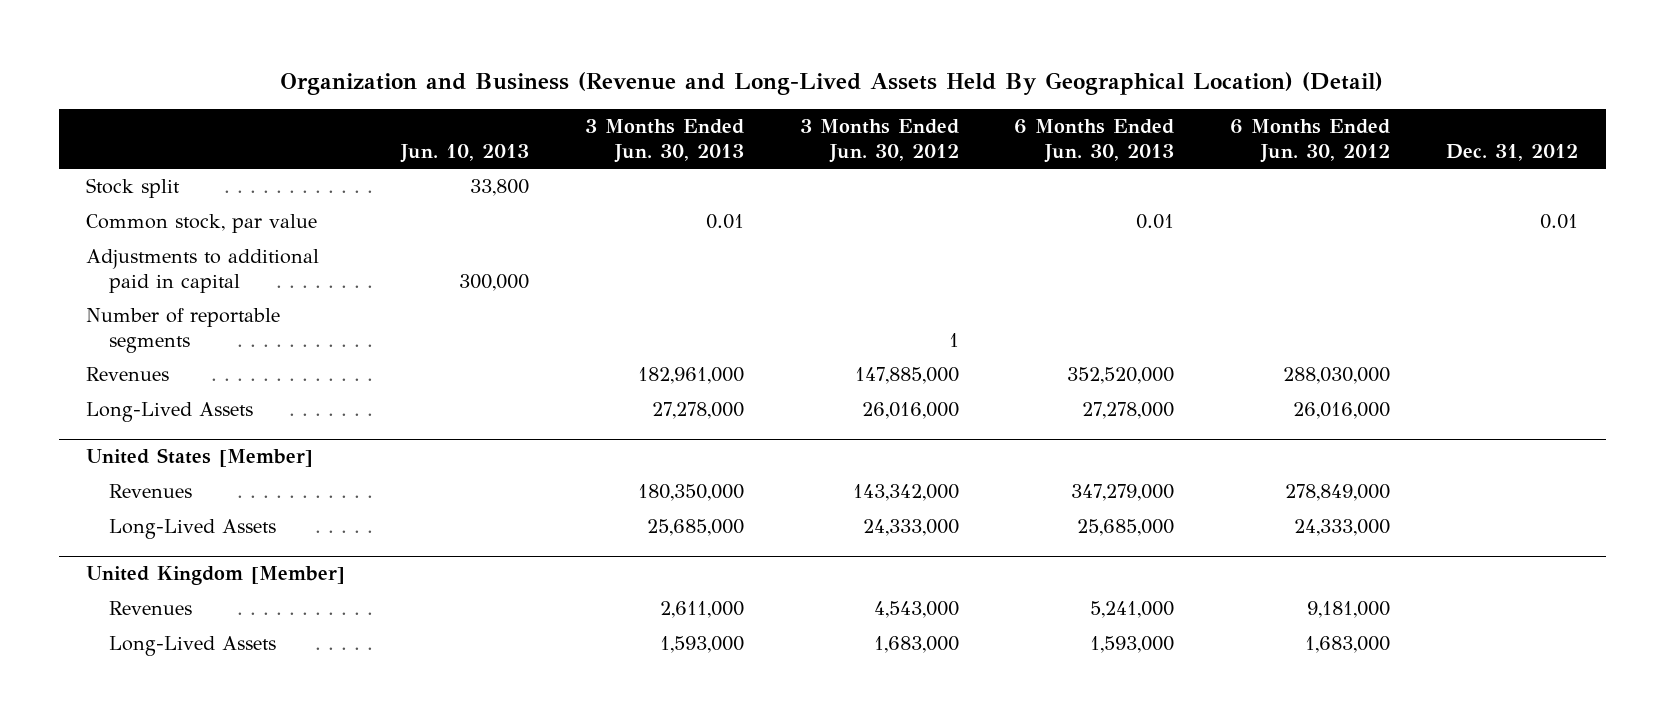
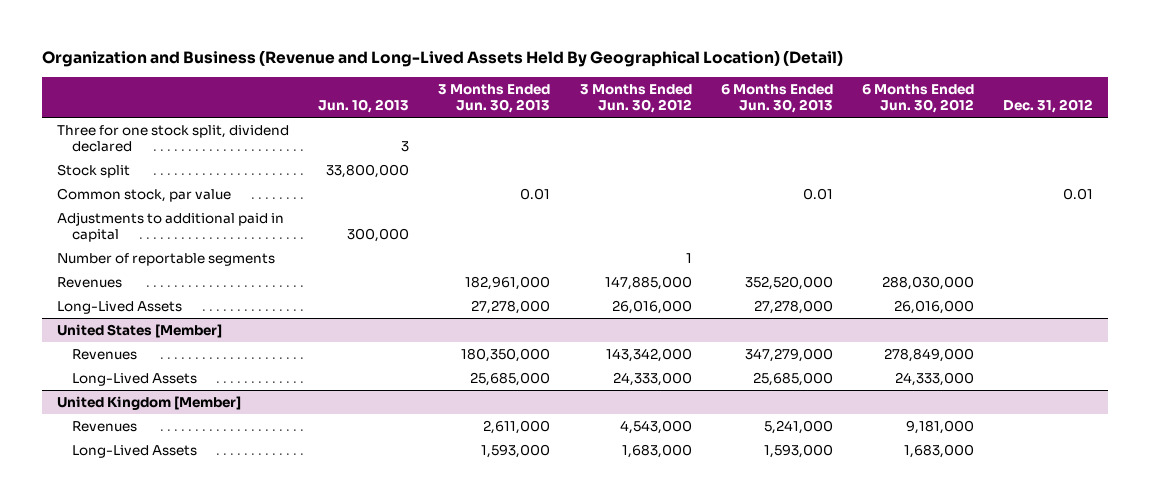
none -> [56,124,289,153] Three for one stock split, dividend declared
[470,179,530,197] 33,800 -> [326,163,410,178] 33,800,000

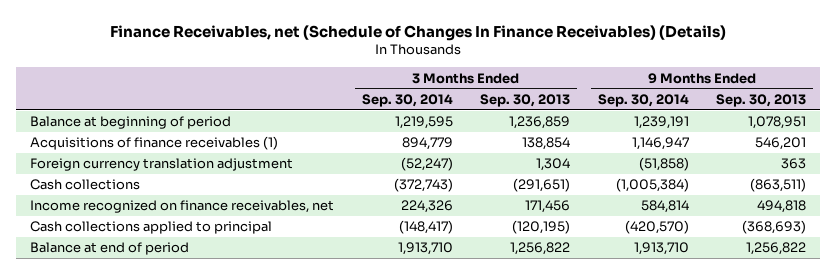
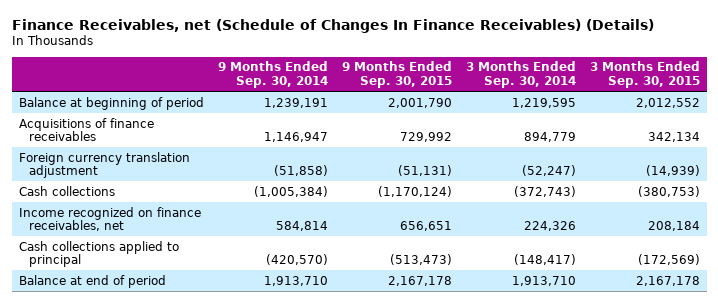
[480,93,571,107] Sep. 30, 2013 -> none
[716,93,807,107] Sep. 30, 2013 -> none
none -> [341,61,452,89] 9 Months Ended Sep. 30, 2015
none -> [589,61,700,89] 3 Months Ended Sep. 30, 2015
[30,136,279,151] Acquisitions of finance receivables (1) -> [18,117,154,142] Acquisitions of finance receivables

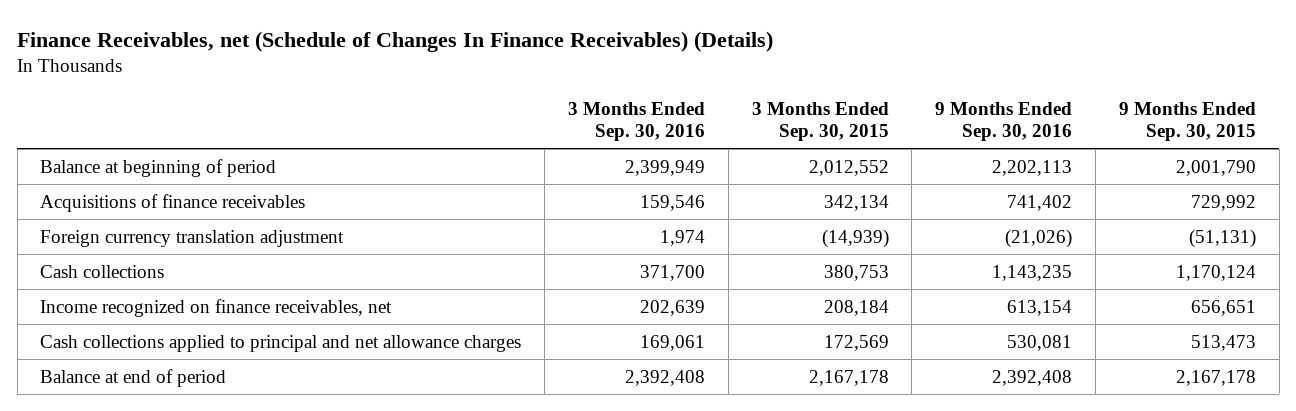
[217,61,328,89] 9 Months Ended Sep. 30, 2014 -> none
[465,61,576,89] 3 Months Ended Sep. 30, 2014 -> none
none -> [568,101,706,142] 3 Months Ended Sep. 30, 2016
none -> [935,101,1073,142] 9 Months Ended Sep. 30, 2016
[377,185,452,197] (1,170,124) -> [1175,264,1256,281] 1,170,124
[637,185,700,197] (380,753) -> [823,264,889,281] 380,753
[18,240,179,268] Cash collections applied to principal -> [40,334,522,352] Cash collections applied to principal and net allowance charges
[389,254,452,266] (513,473) -> [1190,334,1256,351] 513,473
[637,254,700,266] (172,569) -> [823,334,889,351] 172,569

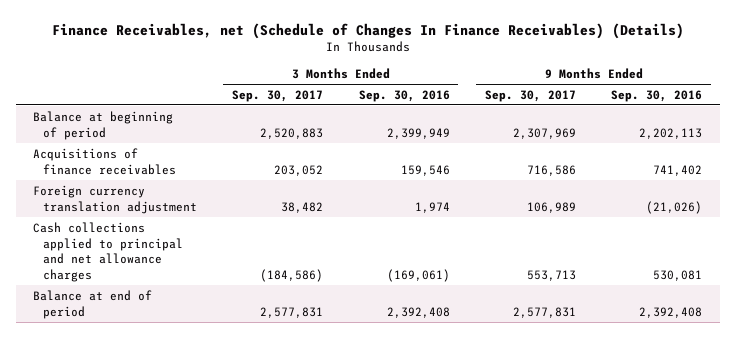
[751,101,889,142] 3 Months Ended Sep. 30, 2015 -> none
[1118,101,1256,142] 9 Months Ended Sep. 30, 2015 -> none
none -> [232,89,324,102] Sep. 30, 2017
none -> [484,89,576,102] Sep. 30, 2017
[40,264,165,278] Cash collections -> none
[40,298,393,317] Income recognized on finance receivables, net -> none
[640,334,706,351] 169,061 -> [386,269,450,283] (169,061)

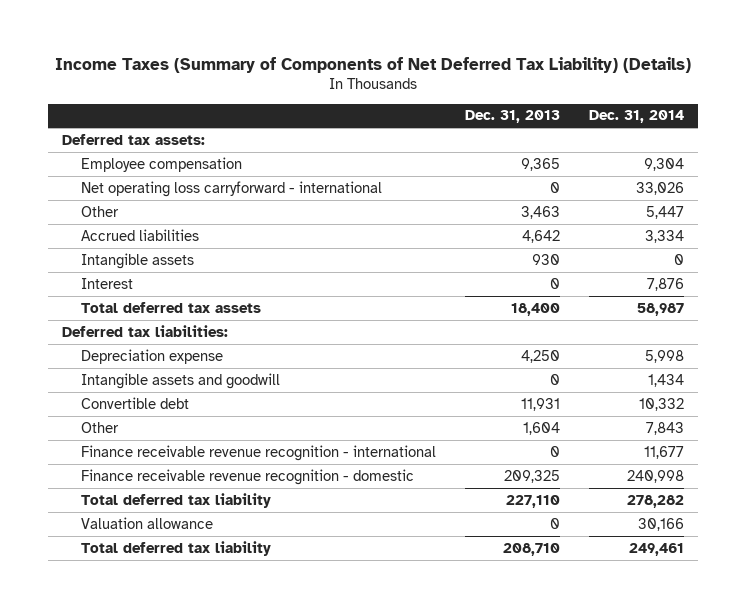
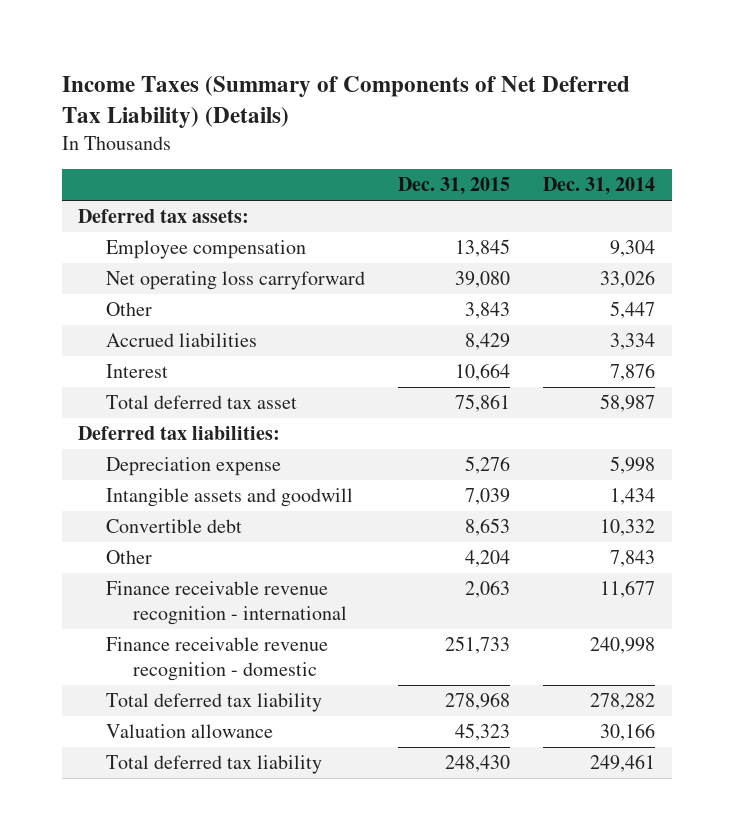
[464,110,560,124] Dec. 31, 2013 -> none
none -> [398,177,511,196] Dec. 31, 2015
[80,180,382,197] Net operating loss carryforward - international -> [105,270,365,290] Net operating loss carryforward
[80,252,194,269] Intangible assets -> none
[80,301,261,313] Total deferred tax assets -> [105,394,297,409] Total deferred tax asset

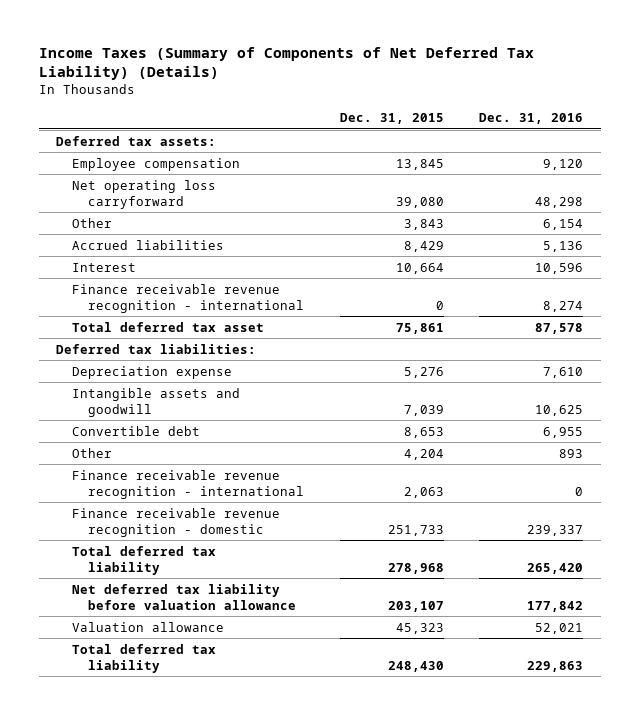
[543,177,656,196] Dec. 31, 2014 -> none
none -> [479,113,584,125] Dec. 31, 2016
none -> [72,283,305,313] Finance receivable revenue recognition - international
none -> [72,583,297,610] Net deferred tax liability before valuation allowance

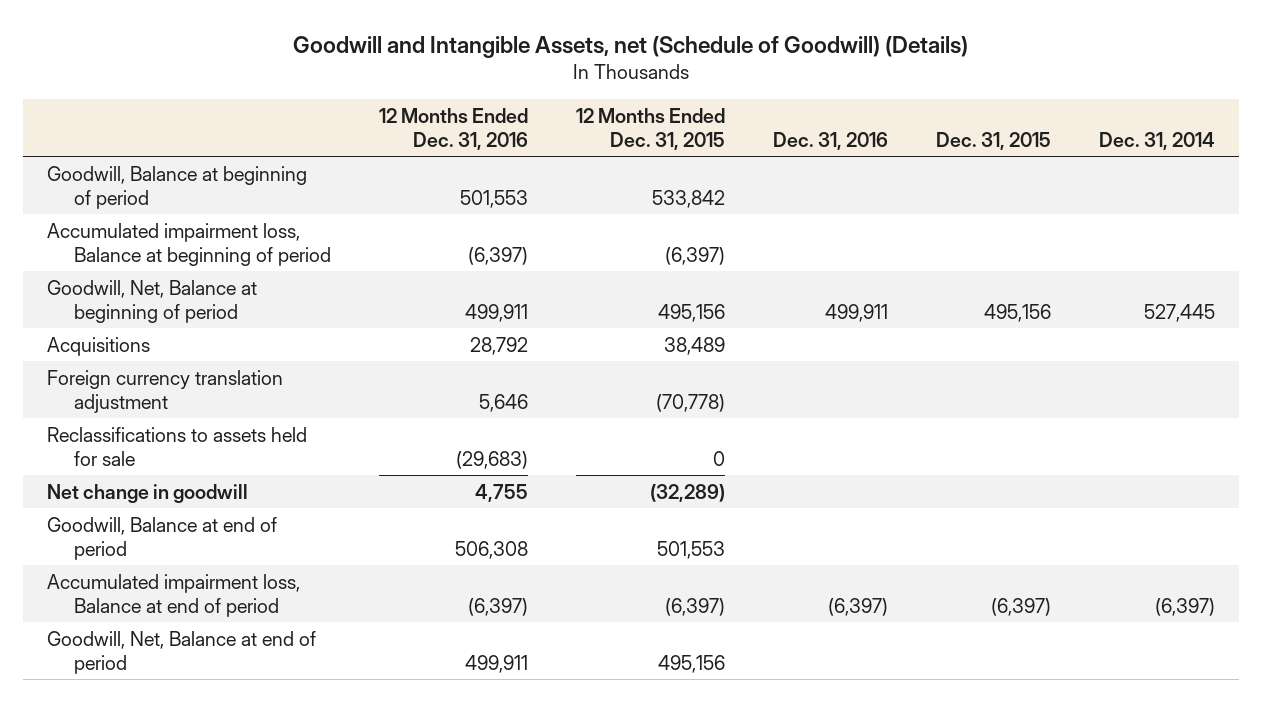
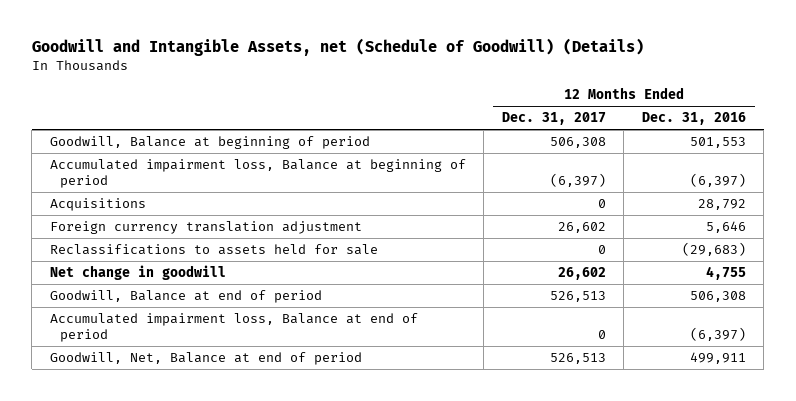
[575,107,725,150] 12 Months Ended Dec. 31, 2015 -> none
[772,131,888,150] Dec. 31, 2016 -> none
[935,131,1051,150] Dec. 31, 2015 -> none
[1098,131,1215,150] Dec. 31, 2014 -> none
none -> [501,112,606,126] Dec. 31, 2017
[46,279,257,323] Goodwill, Net, Balance at beginning of period -> none

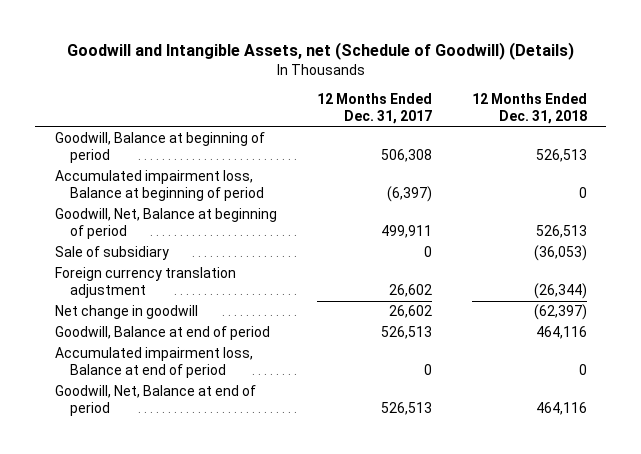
[641,112,746,126] Dec. 31, 2016 -> none
none -> [471,93,587,125] 12 Months Ended Dec. 31, 2018
[49,198,146,212] Acquisitions -> none
none -> [54,208,277,240] Goodwill, Net, Balance at beginning of period
none -> [54,246,169,261] Sale of subsidiary
[49,244,378,256] Reclassifications to assets held for sale -> none

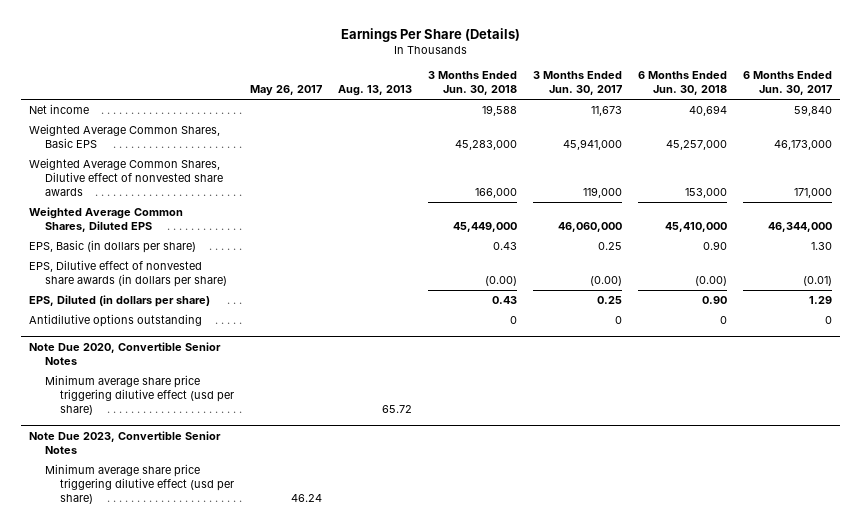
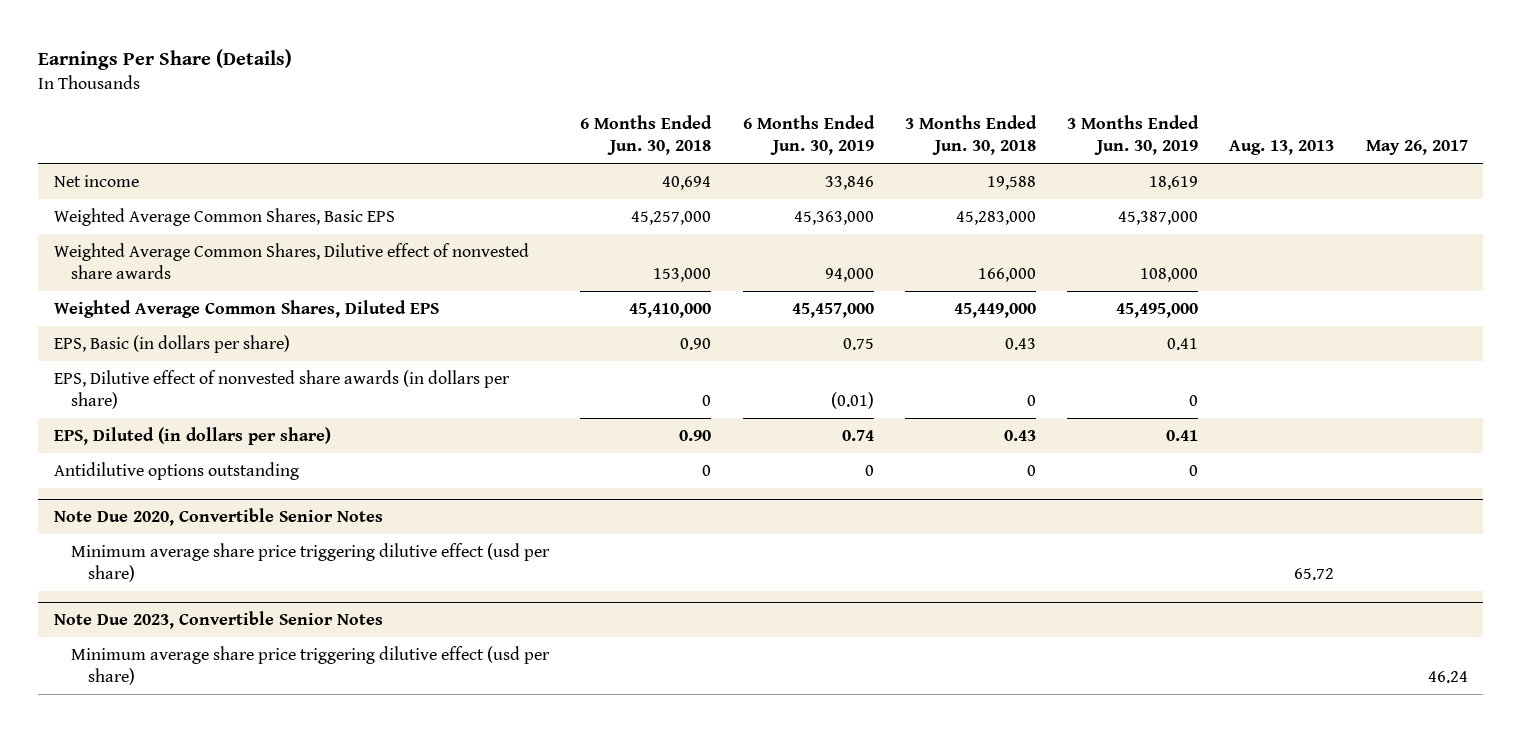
[533,71,623,96] 3 Months Ended Jun. 30, 2017 -> none
[743,71,833,96] 6 Months Ended Jun. 30, 2017 -> none
none -> [742,114,875,156] 6 Months Ended Jun. 30, 2019
none -> [1067,114,1200,156] 3 Months Ended Jun. 30, 2019
[485,276,518,287] (0.00) -> [1026,395,1036,407] 0
[695,276,728,287] (0.00) -> [702,395,712,407] 0

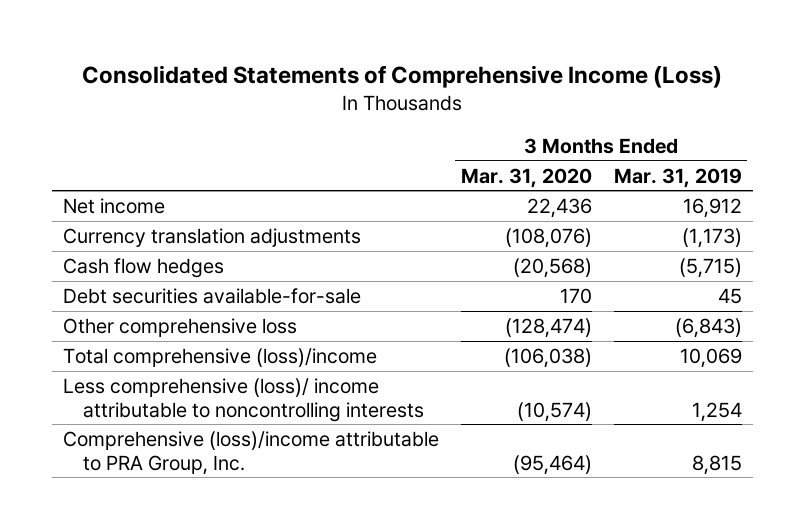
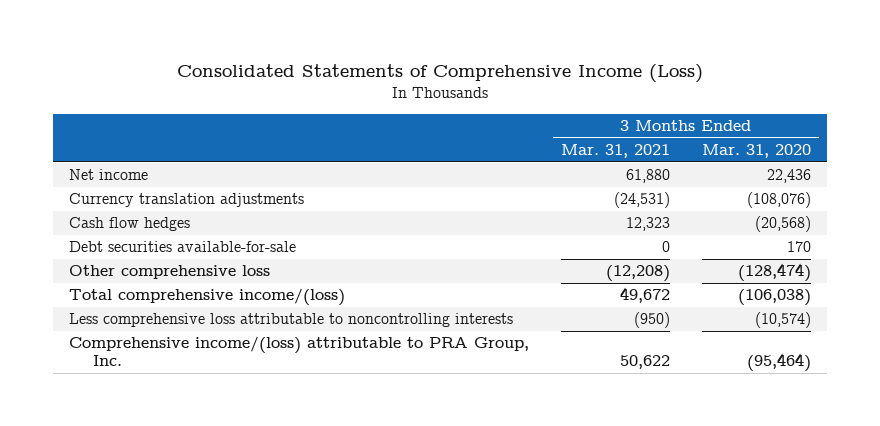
[613,167,742,188] Mar. 31, 2019 -> none
none -> [561,143,671,158] Mar. 31, 2021
[62,348,377,368] Total comprehensive (loss)/income -> [69,288,346,307] Total comprehensive income/(loss)
[62,378,425,422] Less comprehensive (loss)/ income attributable to noncontrolling interests -> [69,313,514,328] Less comprehensive loss attributable to noncontrolling interests
[62,431,439,475] Comprehensive (loss)/income attributable to PRA Group, Inc. -> [69,336,530,367] Comprehensive income/(loss) attributable to PRA Group, Inc.

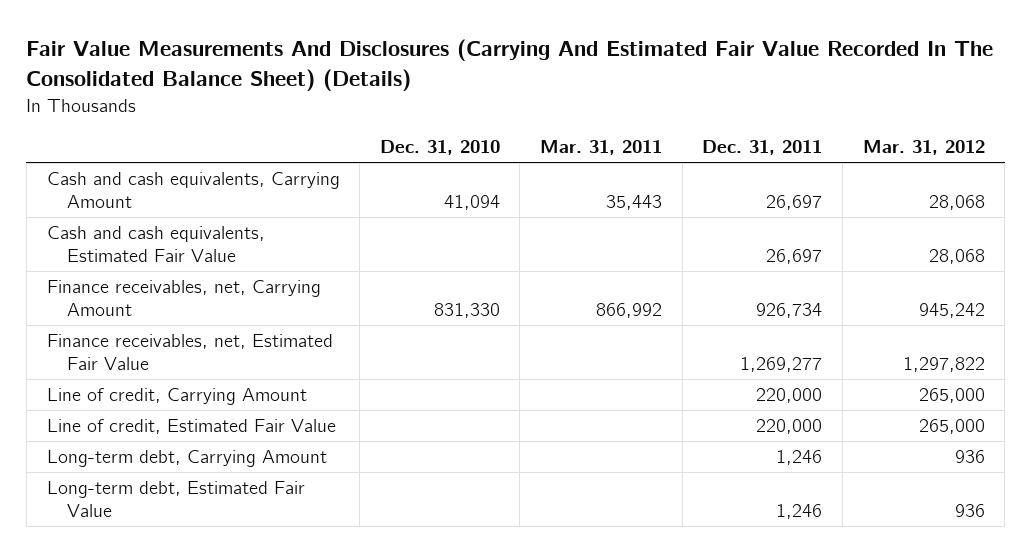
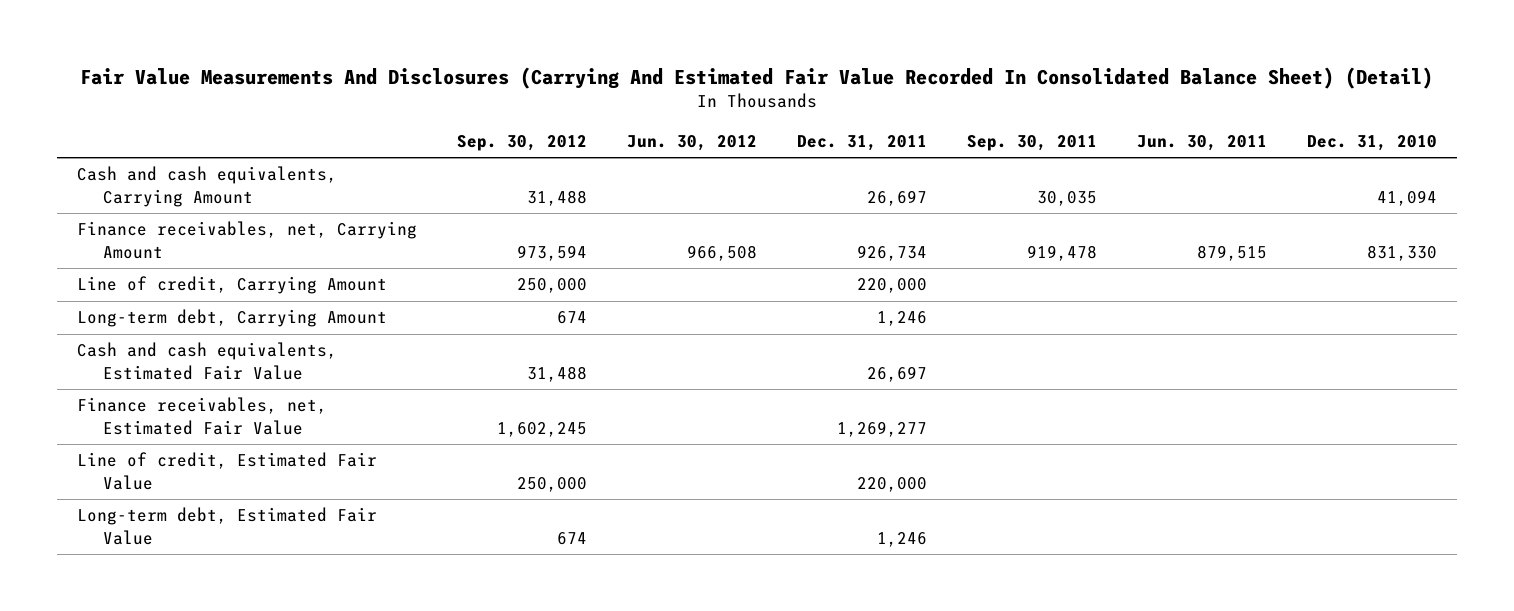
[26,39,994,92] Fair Value Measurements And Disclosures (Carrying And Estimated Fair Value Recorded In The Consolidated Balance Sheet) (Details) -> [79,66,1433,89] Fair Value Measurements And Disclosures (Carrying And Estimated Fair Value Recorded In Consolidated Balance Sheet) (Detail)
[540,140,663,156] Mar. 31, 2011 -> none
[862,140,985,156] Mar. 31, 2012 -> none
none -> [456,134,587,151] Sep. 30, 2012
none -> [626,134,757,151] Jun. 30, 2012
none -> [966,134,1097,151] Sep. 30, 2011
none -> [1136,134,1267,151] Jun. 30, 2011
[46,226,265,263] Cash and cash equivalents, Estimated Fair Value -> [76,342,337,380] Cash and cash equivalents, Estimated Fair Value
[46,334,333,371] Finance receivables, net, Estimated Fair Value -> [76,397,327,435] Finance receivables, net, Estimated Fair Value
[46,419,336,435] Line of credit, Estimated Fair Value -> [76,452,377,490] Line of credit, Estimated Fair Value

